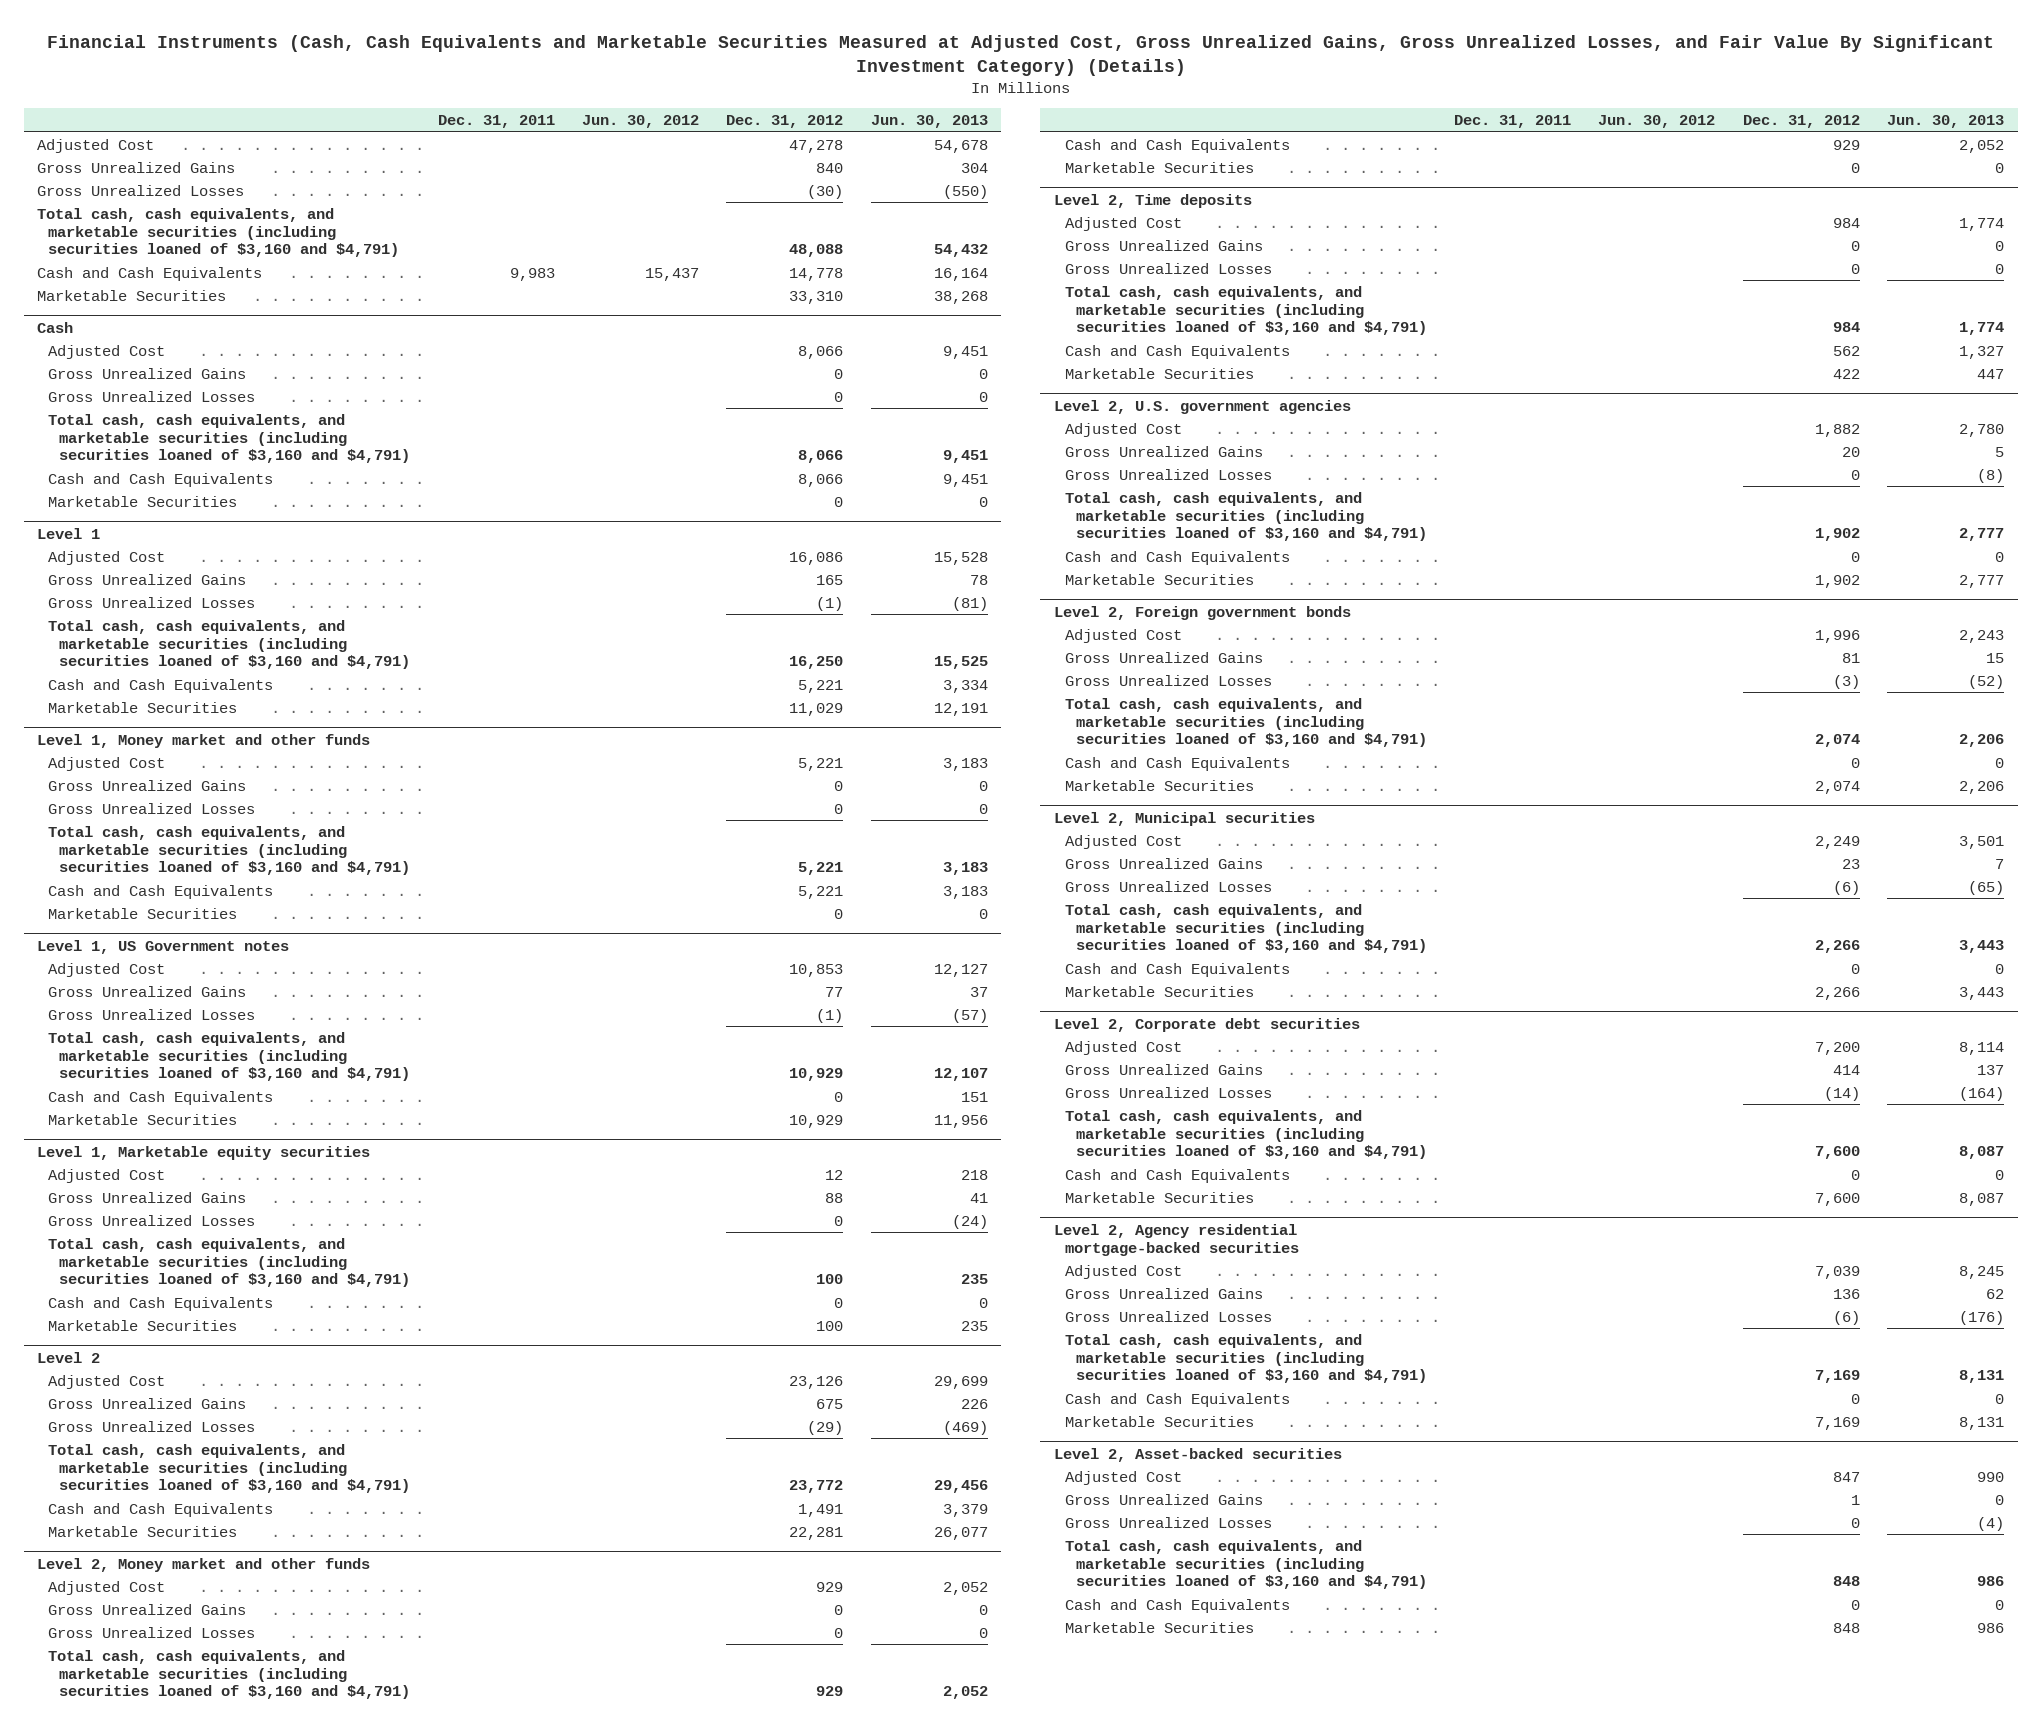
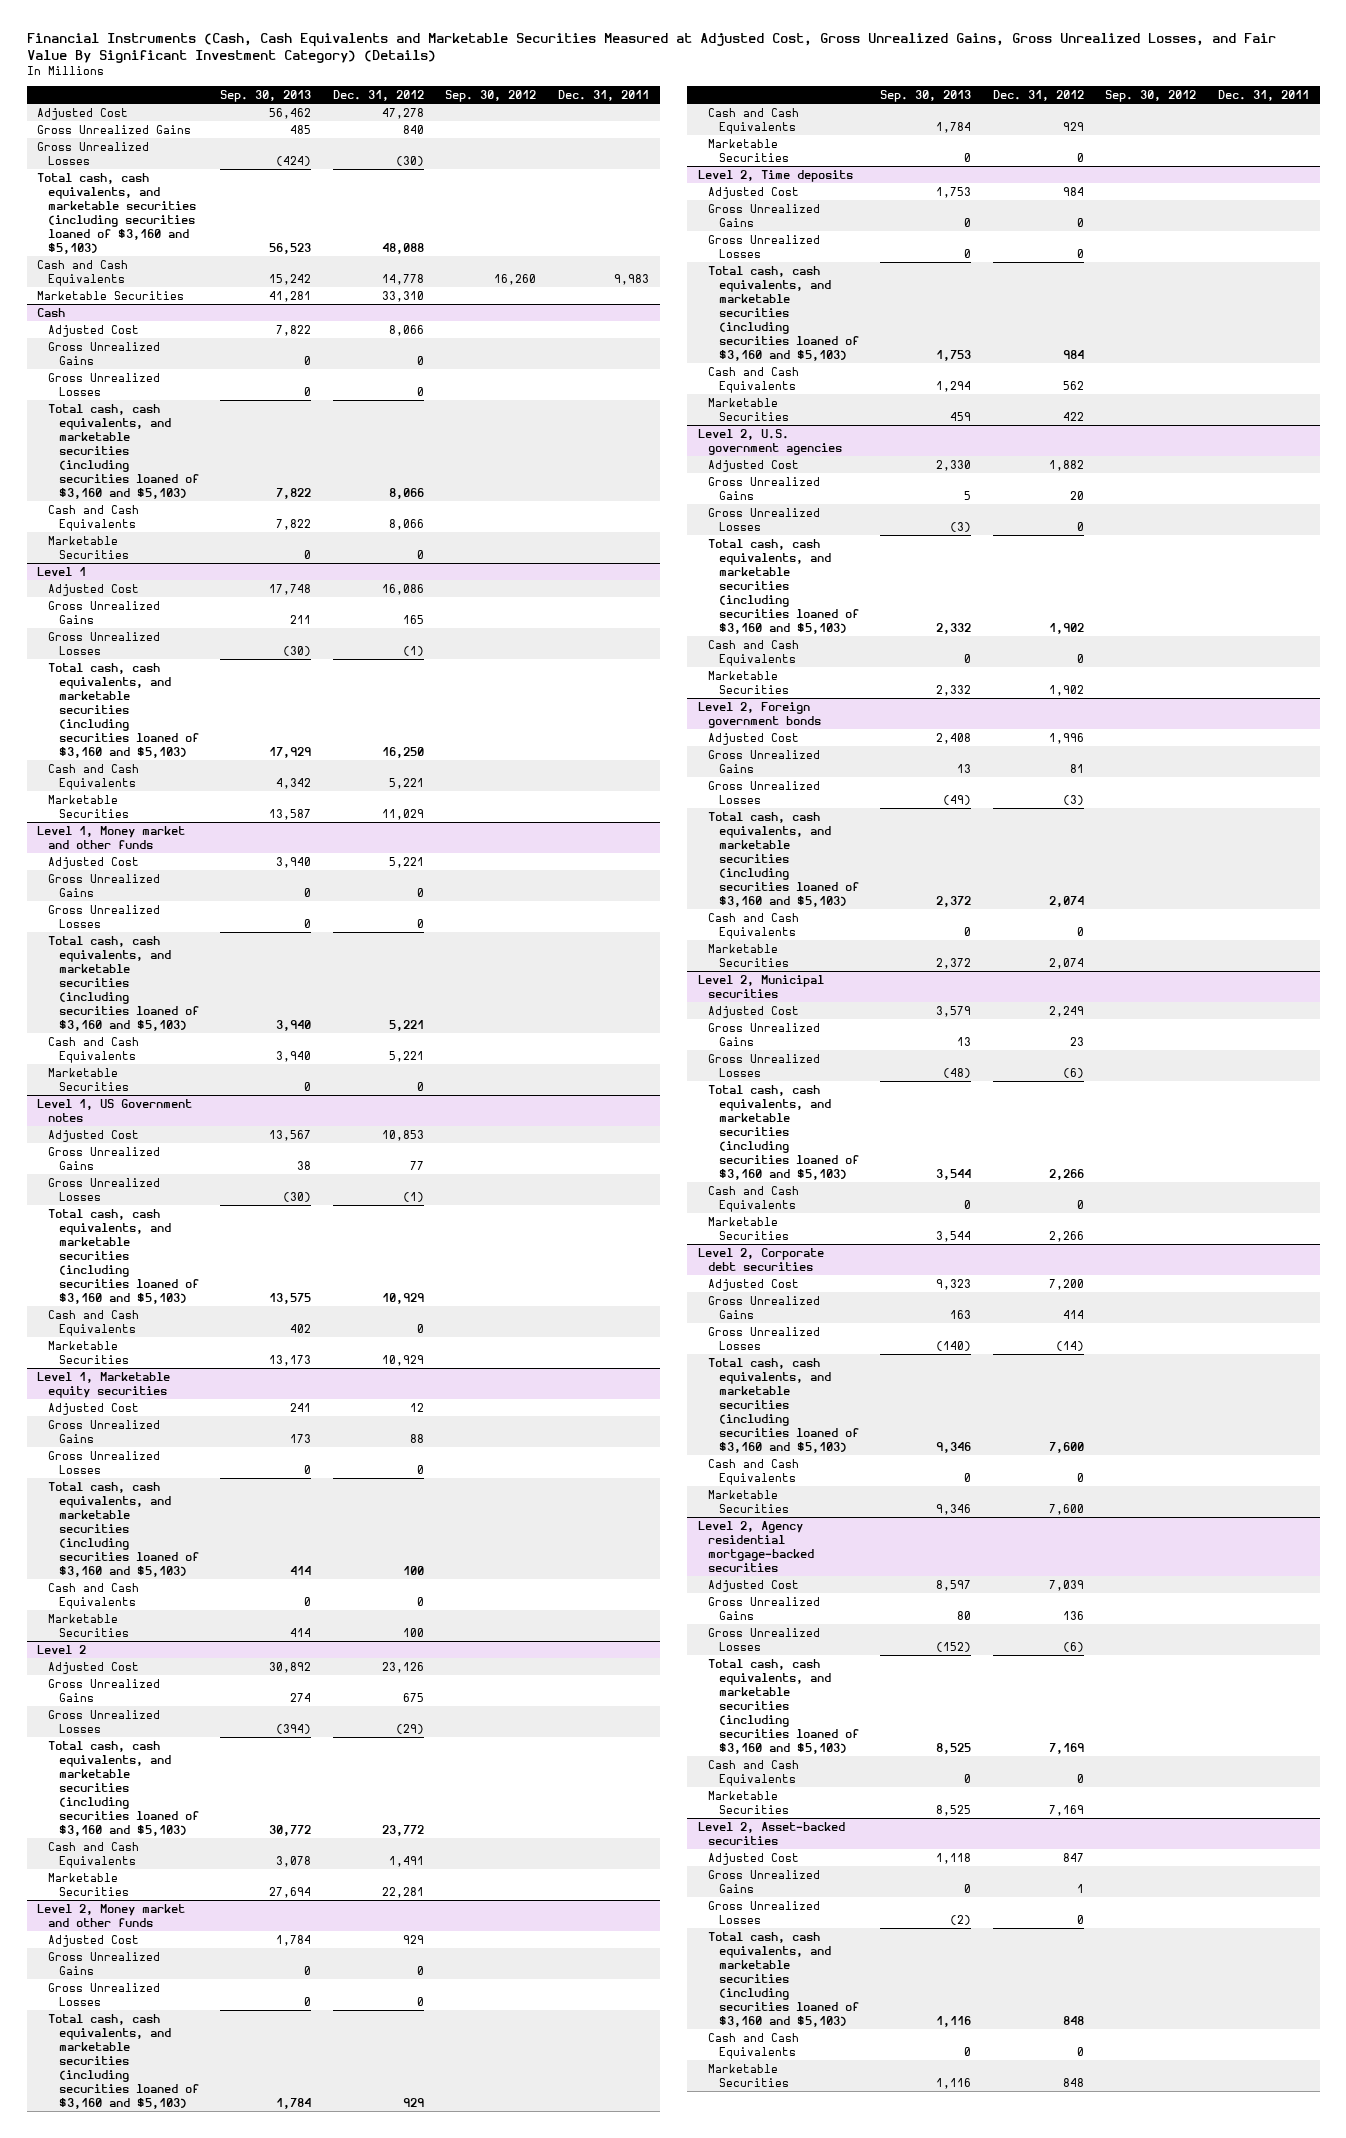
[581,115,699,129] Jun. 30, 2012 -> none
[870,115,988,129] Jun. 30, 2013 -> none
none -> [220,89,312,102] Sep. 30, 2013
none -> [445,89,537,102] Sep. 30, 2012
[37,207,400,258] Total cash, cash equivalents, and marketable securities (including securities loaned of $3,160 and $4,791) -> [37,172,196,254] Total cash, cash equivalents, and marketable securities (including securities loaned of $3,160 and $5,103)
[48,413,411,464] Total cash, cash equivalents, and marketable securities (including securities loaned of $3,160 and $4,791) -> [47,403,199,499] Total cash, cash equivalents, and marketable securities (including securities loaned of $3,160 and $5,103)
[48,619,411,670] Total cash, cash equivalents, and marketable securities (including securities loaned of $3,160 and $4,791) -> [47,662,199,758] Total cash, cash equivalents, and marketable securities (including securities loaned of $3,160 and $5,103)
[48,825,411,876] Total cash, cash equivalents, and marketable securities (including securities loaned of $3,160 and $4,791) -> [47,935,199,1031] Total cash, cash equivalents, and marketable securities (including securities loaned of $3,160 and $5,103)
[48,1031,411,1082] Total cash, cash equivalents, and marketable securities (including securities loaned of $3,160 and $4,791) -> [47,1208,199,1304] Total cash, cash equivalents, and marketable securities (including securities loaned of $3,160 and $5,103)
[48,1237,411,1288] Total cash, cash equivalents, and marketable securities (including securities loaned of $3,160 and $4,791) -> [47,1481,199,1577] Total cash, cash equivalents, and marketable securities (including securities loaned of $3,160 and $5,103)
[48,1443,411,1494] Total cash, cash equivalents, and marketable securities (including securities loaned of $3,160 and $4,791) -> [47,1740,199,1836] Total cash, cash equivalents, and marketable securities (including securities loaned of $3,160 and $5,103)
[48,1649,411,1700] Total cash, cash equivalents, and marketable securities (including securities loaned of $3,160 and $4,791) -> [47,2013,199,2109] Total cash, cash equivalents, and marketable securities (including securities loaned of $3,160 and $5,103)
[1064,285,1427,336] Total cash, cash equivalents, and marketable securities (including securities loaned of $3,160 and $4,791) -> [708,265,859,361] Total cash, cash equivalents, and marketable securities (including securities loaned of $3,160 and $5,103)
[1064,491,1427,542] Total cash, cash equivalents, and marketable securities (including securities loaned of $3,160 and $4,791) -> [708,538,859,634] Total cash, cash equivalents, and marketable securities (including securities loaned of $3,160 and $5,103)
[1064,697,1427,748] Total cash, cash equivalents, and marketable securities (including securities loaned of $3,160 and $4,791) -> [708,811,859,907] Total cash, cash equivalents, and marketable securities (including securities loaned of $3,160 and $5,103)
[1064,903,1427,954] Total cash, cash equivalents, and marketable securities (including securities loaned of $3,160 and $4,791) -> [708,1084,859,1180] Total cash, cash equivalents, and marketable securities (including securities loaned of $3,160 and $5,103)
[1064,1109,1427,1160] Total cash, cash equivalents, and marketable securities (including securities loaned of $3,160 and $4,791) -> [708,1357,859,1453] Total cash, cash equivalents, and marketable securities (including securities loaned of $3,160 and $5,103)
[1064,1333,1427,1384] Total cash, cash equivalents, and marketable securities (including securities loaned of $3,160 and $4,791) -> [708,1658,859,1754] Total cash, cash equivalents, and marketable securities (including securities loaned of $3,160 and $5,103)
[1064,1539,1427,1590] Total cash, cash equivalents, and marketable securities (including securities loaned of $3,160 and $4,791) -> [708,1931,859,2027] Total cash, cash equivalents, and marketable securities (including securities loaned of $3,160 and $5,103)

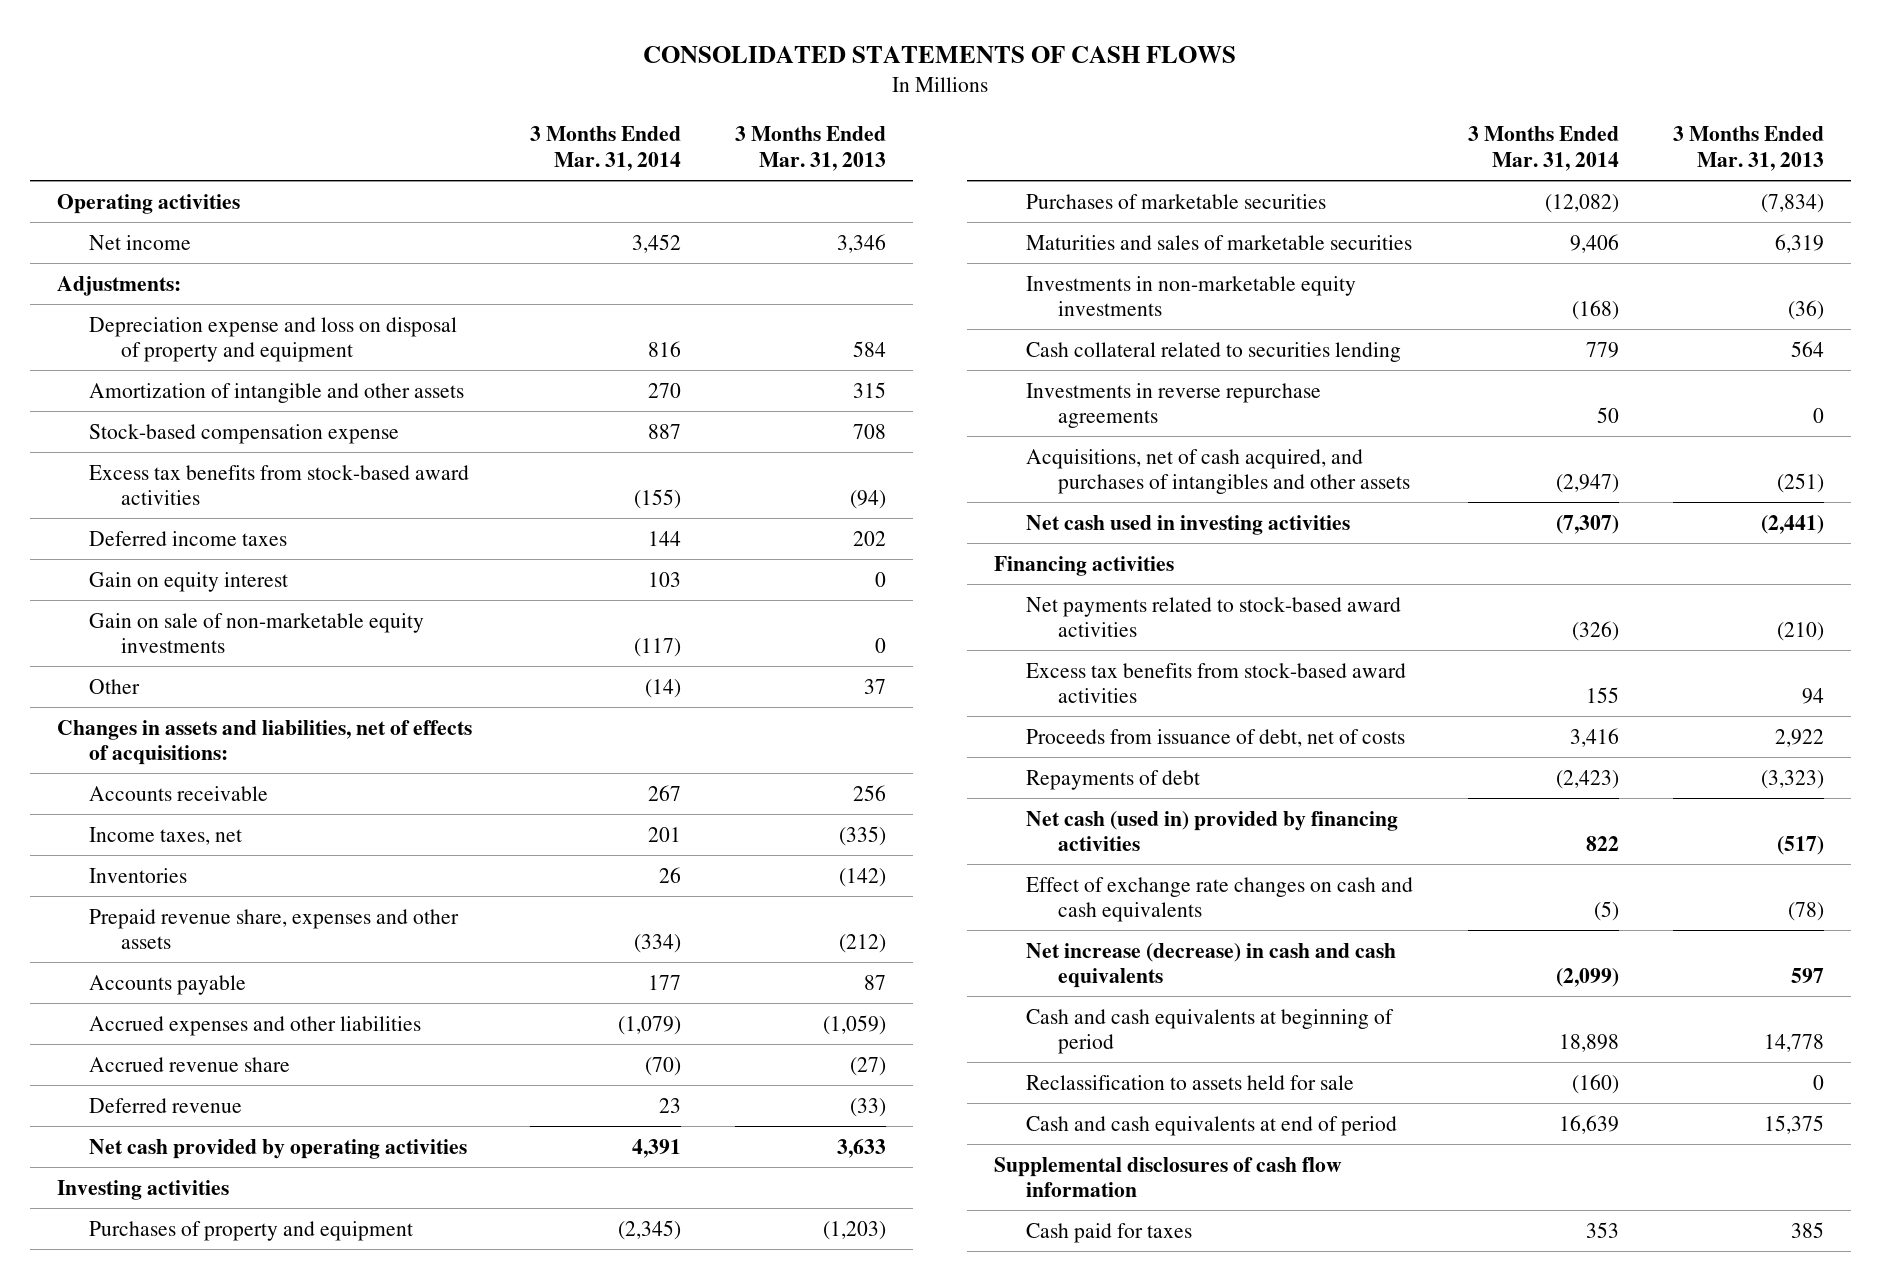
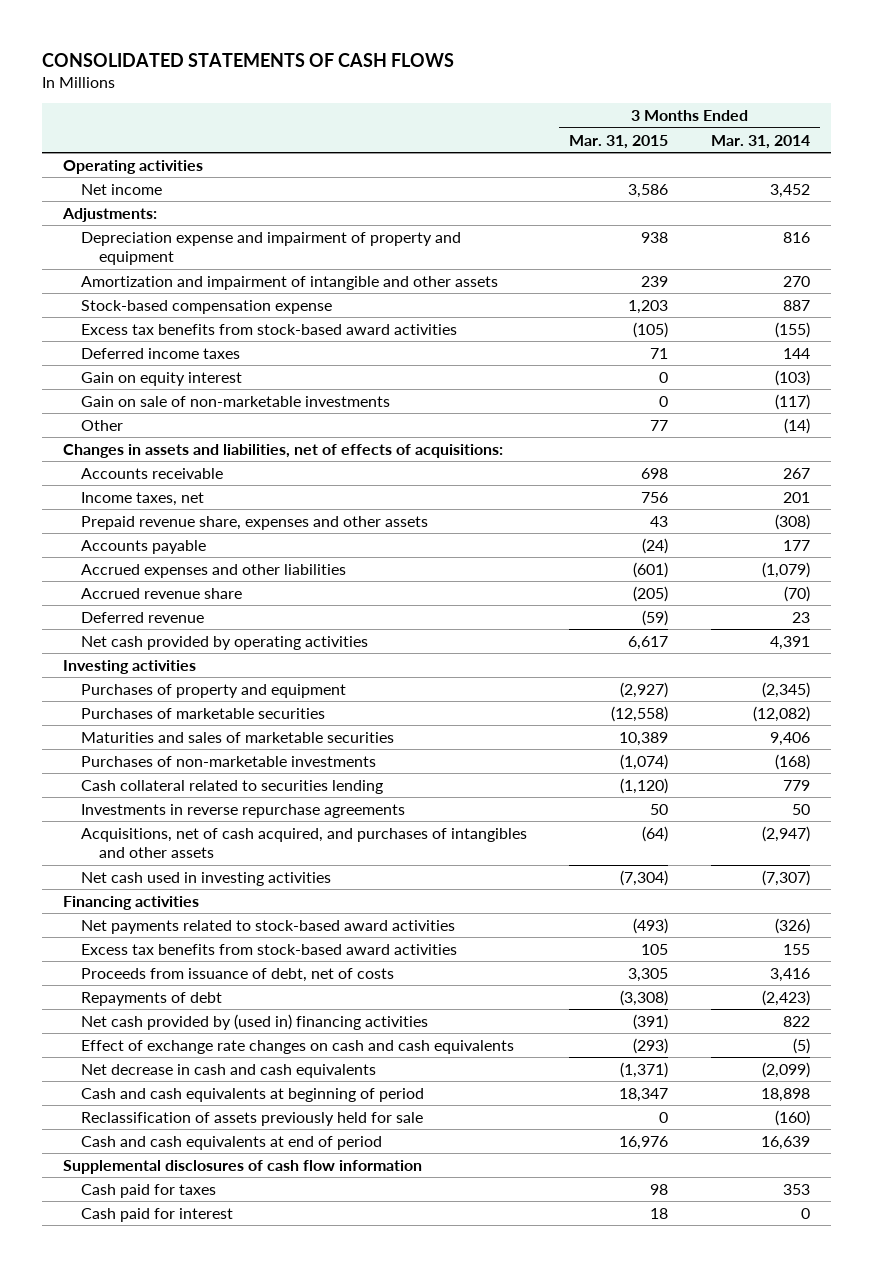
[735,126,887,171] 3 Months Ended Mar. 31, 2013 -> none
none -> [569,134,669,149] Mar. 31, 2015
[88,316,457,363] Depreciation expense and loss on disposal of property and equipment -> [81,231,462,266] Depreciation expense and impairment of property and equipment
[88,382,464,403] Amortization of intangible and other assets -> [81,275,499,290] Amortization and impairment of intangible and other assets
[647,571,681,587] 103 -> [774,369,810,386] (103)
[88,612,424,654] Gain on sale of non-marketable equity investments -> [81,395,391,407] Gain on sale of non-marketable investments
[88,867,187,883] Inventories -> none
[633,934,681,954] (334) -> [774,513,810,530] (308)
[1026,275,1357,317] Investments in non-marketable equity investments -> [81,755,377,767] Purchases of non-marketable investments
[1026,810,1399,852] Net cash (used in) provided by financing activities -> [81,1013,429,1030] Net cash provided by (used in) financing activities
[1026,942,1397,989] Net increase (decrease) in cash and cash equivalents -> [81,1063,377,1078] Net decrease in cash and cash equivalents
[1026,1074,1355,1090] Reclassification to assets held for sale -> [81,1111,424,1126] Reclassification of assets previously held for sale
none -> [81,1207,234,1222] Cash paid for interest

